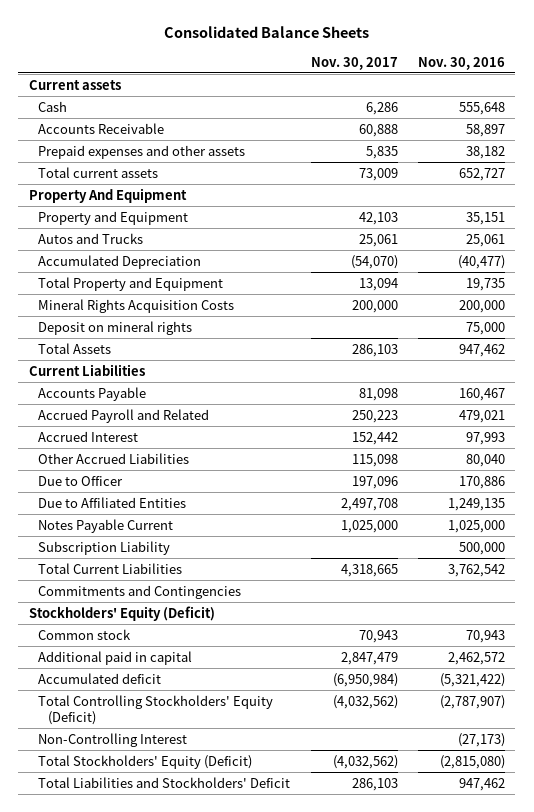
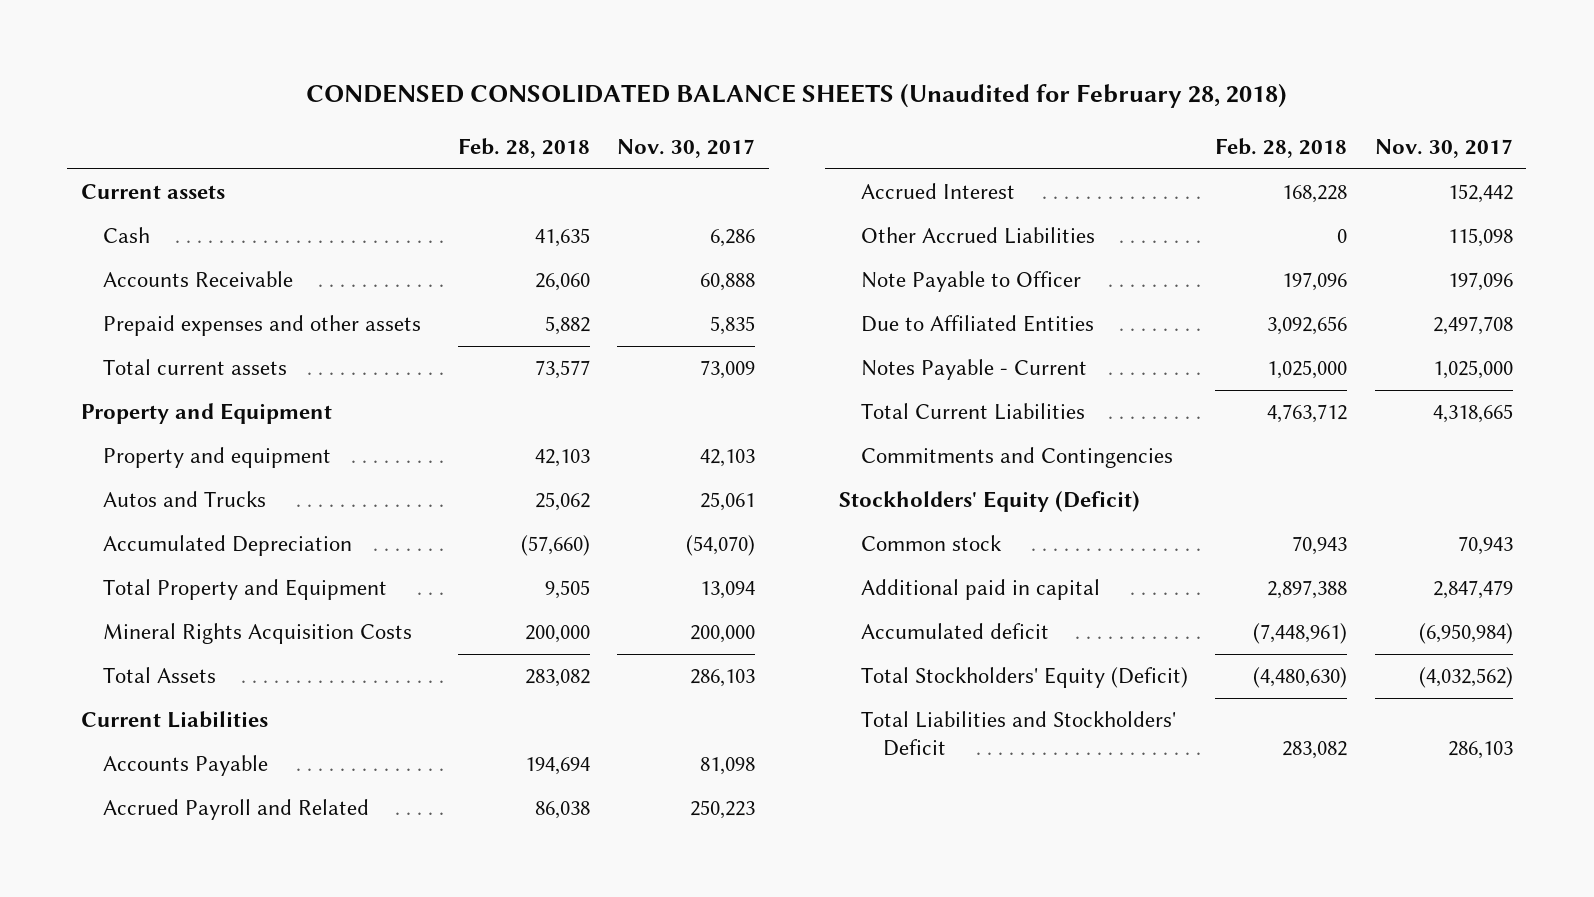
[163,26,369,39] Consolidated Balance Sheets -> [305,82,1287,108] CONDENSED CONSOLIDATED BALANCE SHEETS (Unaudited for February 28, 2018)
[418,56,506,70] Nov. 30, 2016 -> none
none -> [457,137,590,158] Feb. 28, 2018
[28,187,187,203] Property And Equipment -> [80,403,332,425] Property and Equipment
[38,210,189,225] Property and Equipment -> [103,447,332,469] Property and equipment
[38,320,193,335] Deposit on mineral rights -> none
[38,475,124,486] Due to Officer -> [860,271,1081,293] Note Payable to Officer
[38,540,171,555] Subscription Liability -> none
[38,518,174,533] Notes Payable Current -> [860,359,1087,381] Notes Payable - Current
[38,694,274,726] Total Controlling Stockholders' Equity (Deficit) -> none
[38,732,188,747] Non-Controlling Interest -> none

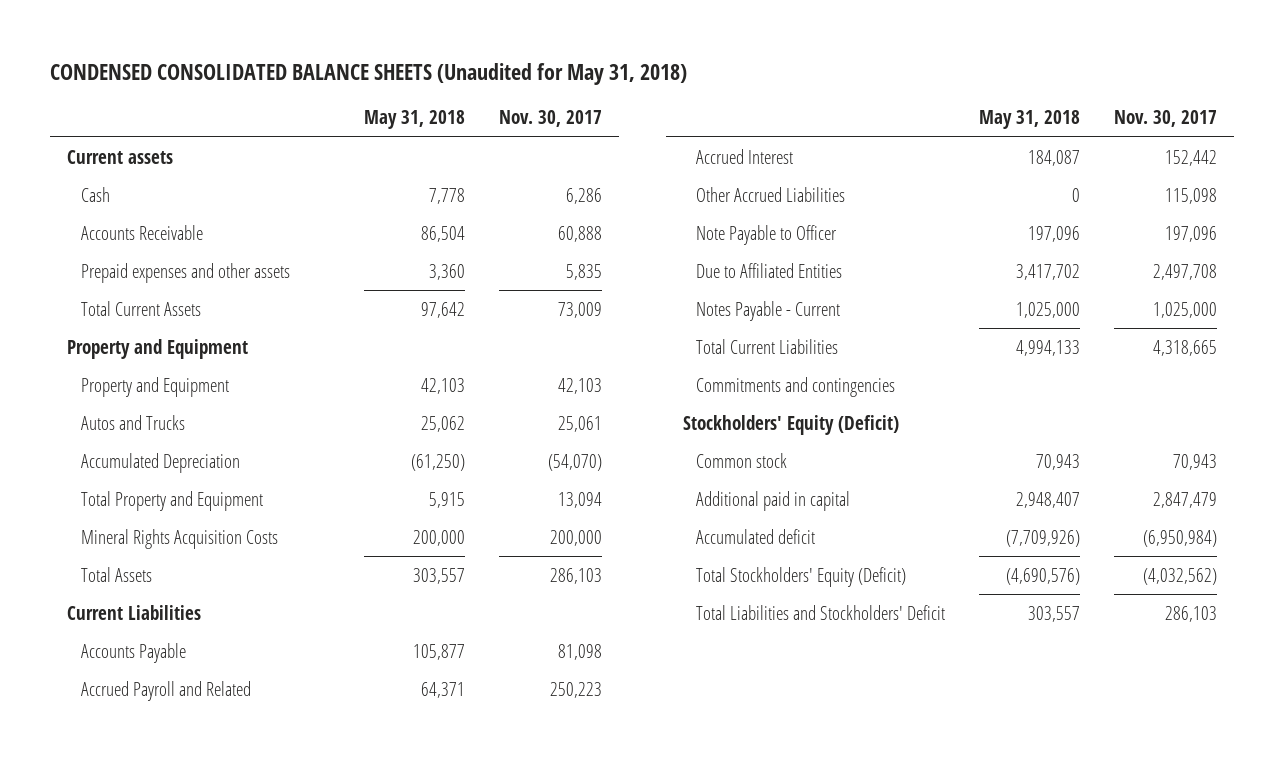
[305,82,1287,108] CONDENSED CONSOLIDATED BALANCE SHEETS (Unaudited for February 28, 2018) -> [50,62,688,85] CONDENSED CONSOLIDATED BALANCE SHEETS (Unaudited for May 31, 2018)
[457,137,590,158] Feb. 28, 2018 -> none
none -> [363,110,465,130] May 31, 2018
[103,359,288,376] Total current assets -> [80,300,201,316] Total Current Assets
[103,447,332,469] Property and equipment -> [80,376,229,397] Property and Equipment
[860,447,1173,469] Commitments and Contingencies -> [696,376,896,397] Commitments and contingencies

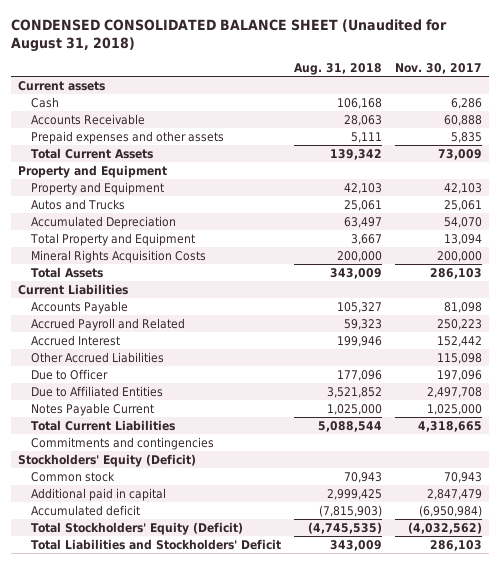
[50,62,688,85] CONDENSED CONSOLIDATED BALANCE SHEETS (Unaudited for May 31, 2018) -> [11,18,448,52] CONDENSED CONSOLIDATED BALANCE SHEET (Unaudited for August 31, 2018)
[363,110,465,130] May 31, 2018 -> none
none -> [293,63,382,76] Aug. 31, 2018
[547,453,602,471] (54,070) -> [444,216,483,228] 54,070
[696,224,838,245] Note Payable to Officer -> [30,368,108,380] Due to Officer
[696,300,841,321] Notes Payable - Current -> [30,402,154,416] Notes Payable Current

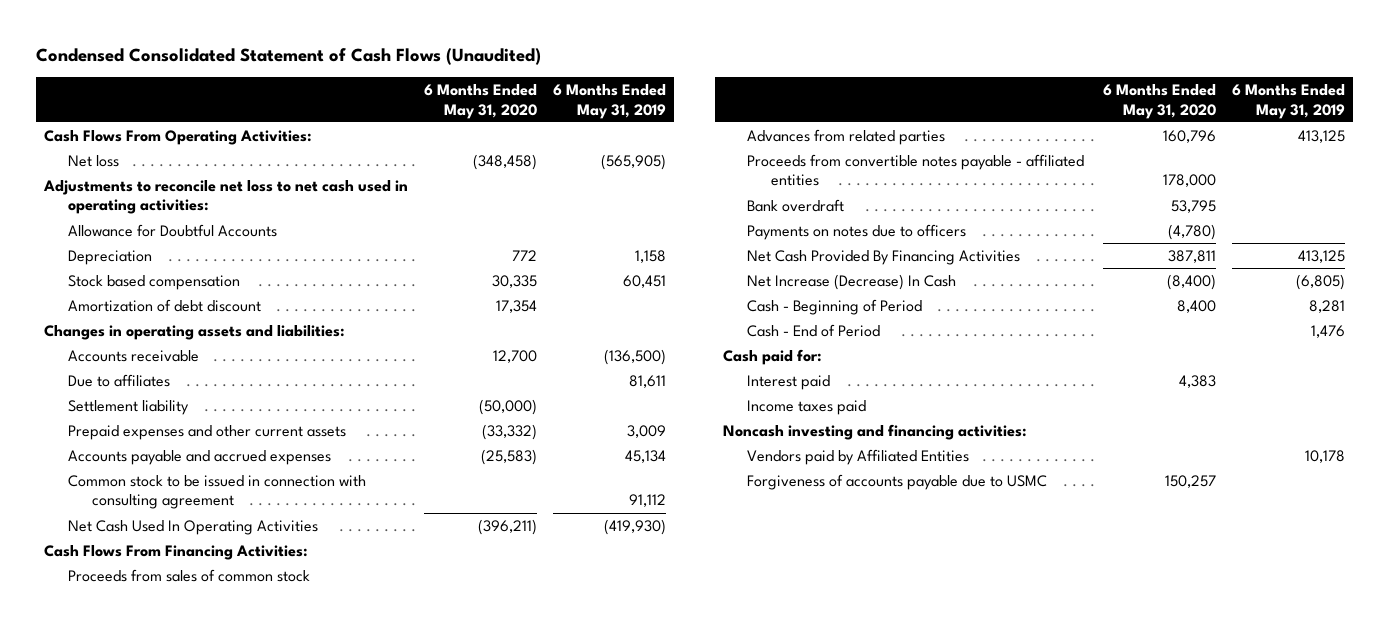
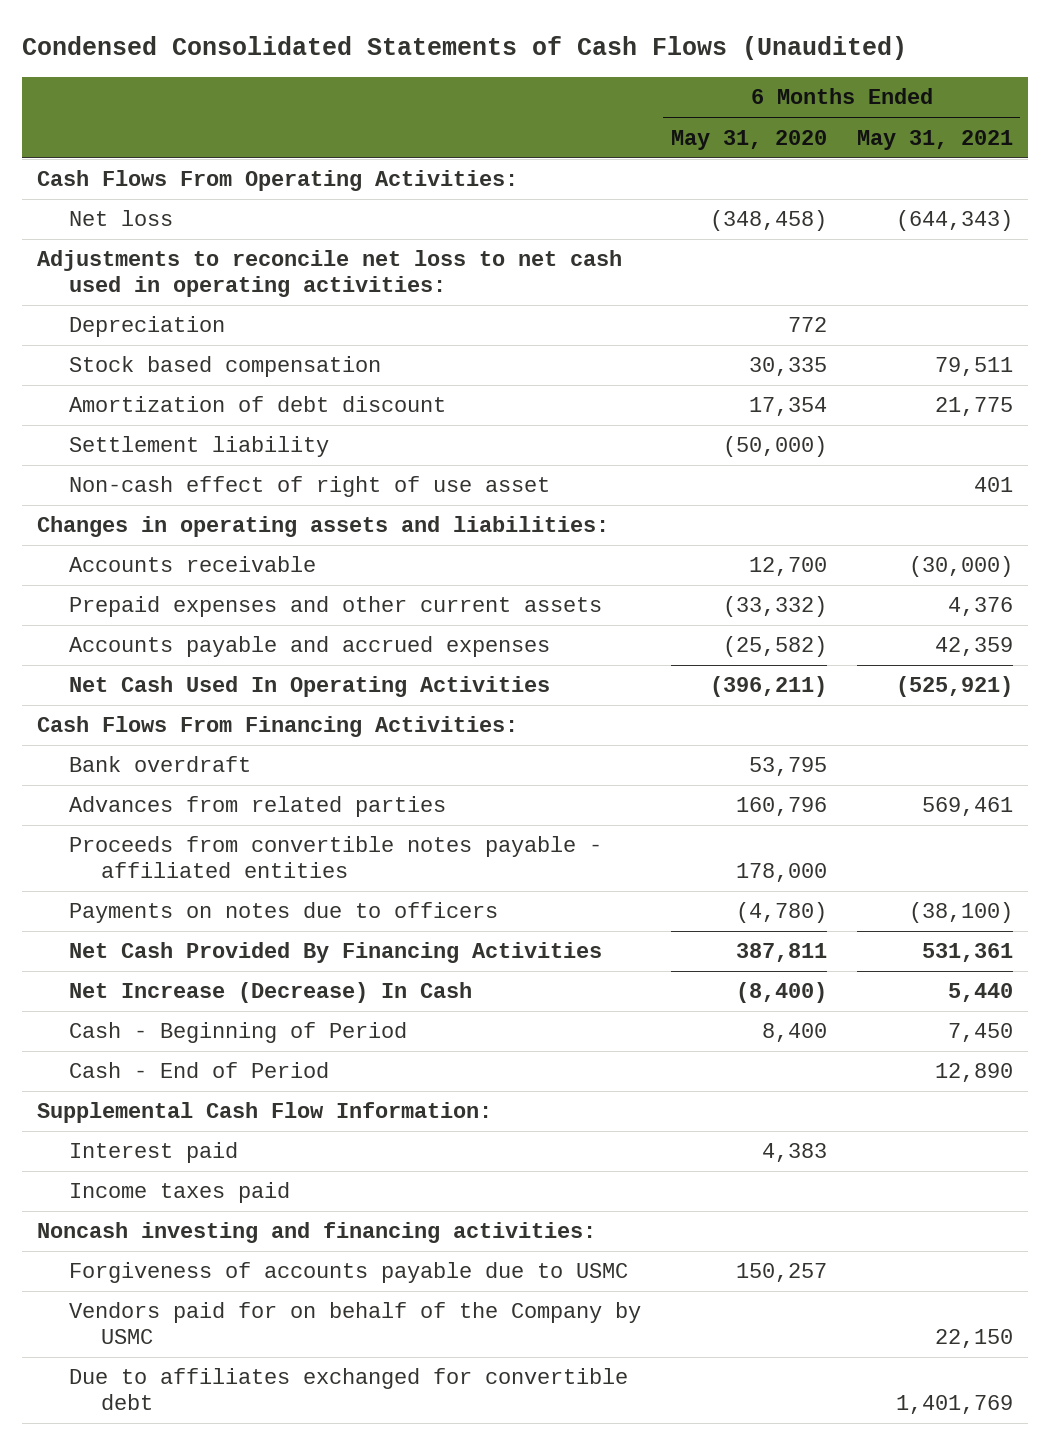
[35,47,541,65] Condensed Consolidated Statement of Cash Flows (Unaudited) -> [21,36,907,61] Condensed Consolidated Statements of Cash Flows (Unaudited)
[553,84,667,119] 6 Months Ended May 31, 2019 -> none
none -> [856,129,1013,150] May 31, 2021
[67,223,277,237] Allowance for Doubtful Accounts -> none
[67,399,189,415] Settlement liability -> [68,436,329,458] Settlement liability
none -> [68,476,550,498] Non-cash effect of right of use asset
[67,373,170,387] Due to affiliates -> none
[67,474,366,510] Common stock to be issued in connection with consulting agreement -> none
[481,448,538,465] (25,583) -> [722,636,827,658] (25,582)
[67,568,310,582] Proceeds from sales of common stock -> none
[747,198,845,212] Bank overdraft -> [68,756,251,773] Bank overdraft
[722,348,822,365] Cash paid for: -> none
none -> [36,1102,492,1124] Supplemental Cash Flow Information:
[747,448,970,465] Vendors paid by Affiliated Entities -> none
none -> [68,1302,641,1345] Vendors paid for on behalf of the Company by USMC
none -> [68,1368,628,1411] Due to affiliates exchanged for convertible debt

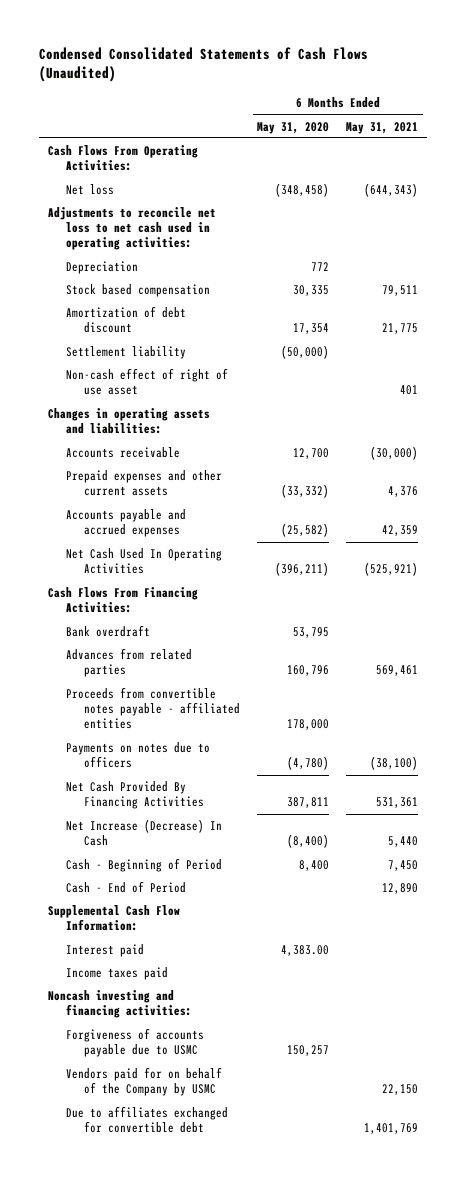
[761,1143,827,1163] 4,383 -> [280,945,329,957] 4,383.00

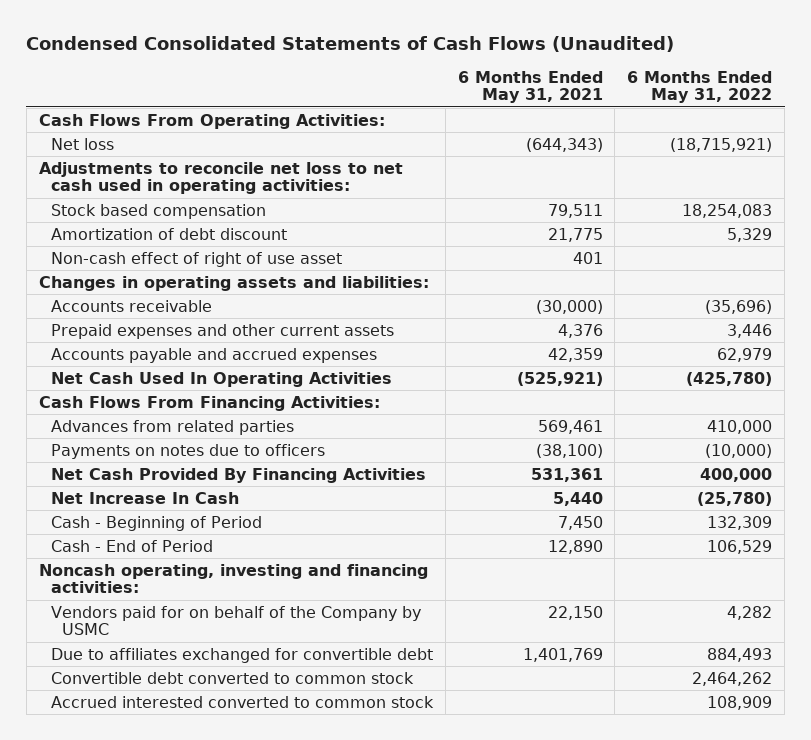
[256,121,329,134] May 31, 2020 -> none
none -> [627,70,773,104] 6 Months Ended May 31, 2022
[65,261,138,275] Depreciation -> none
[65,346,186,360] Settlement liability -> none
[65,625,150,638] Bank overdraft -> none
[65,687,240,730] Proceeds from convertible notes payable - affiliated entities -> none
[65,819,222,847] Net Increase (Decrease) In Cash -> [50,491,239,504] Net Increase In Cash
[47,905,180,932] Supplemental Cash Flow Information: -> none
[65,944,144,958] Interest paid -> none
[65,967,168,981] Income taxes paid -> none
[65,1028,204,1058] Forgiveness of accounts payable due to USMC -> none
[47,990,192,1019] Noncash investing and financing activities: -> [38,563,428,594] Noncash operating, investing and financing activities:
none -> [50,671,414,684] Convertible debt converted to common stock
none -> [50,695,434,708] Accrued interested converted to common stock

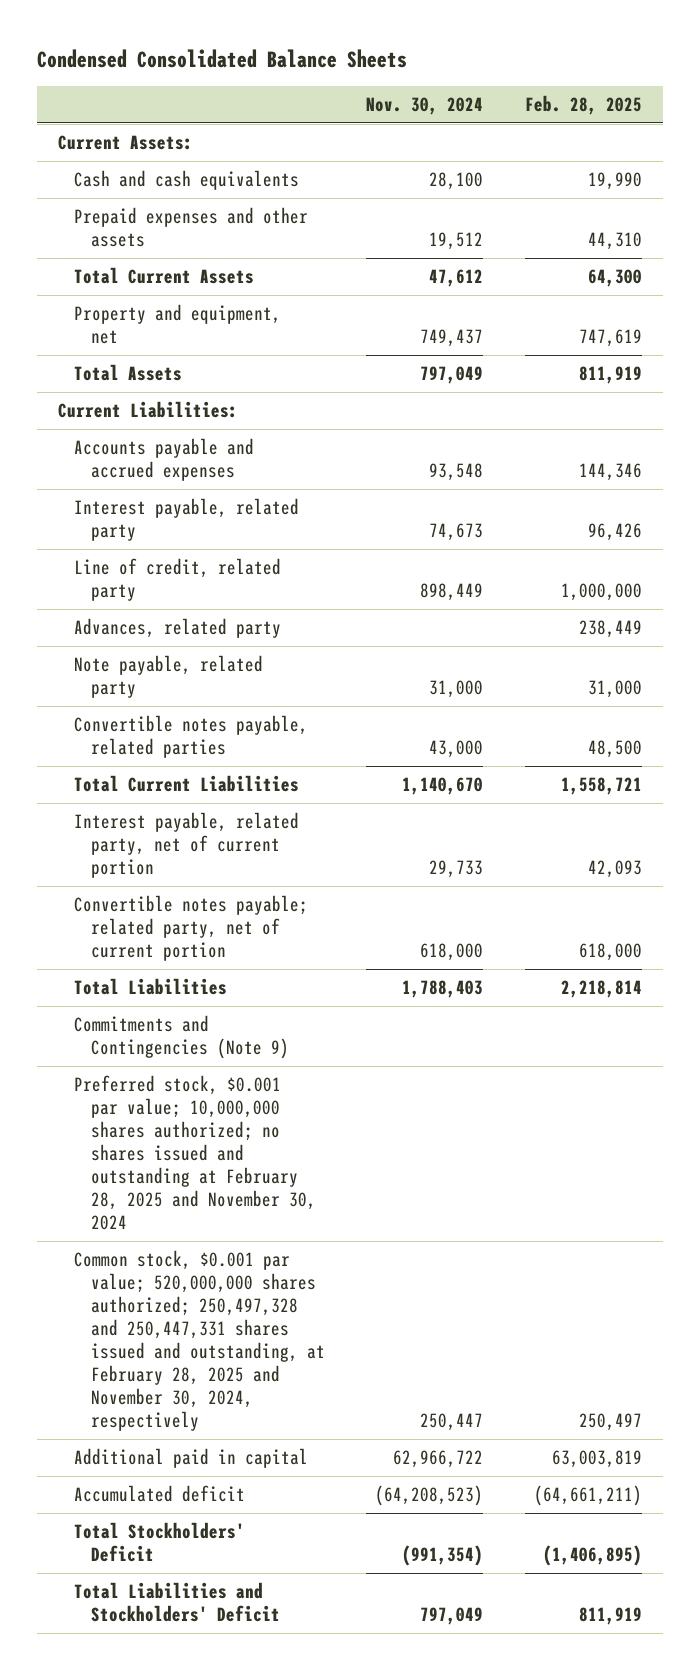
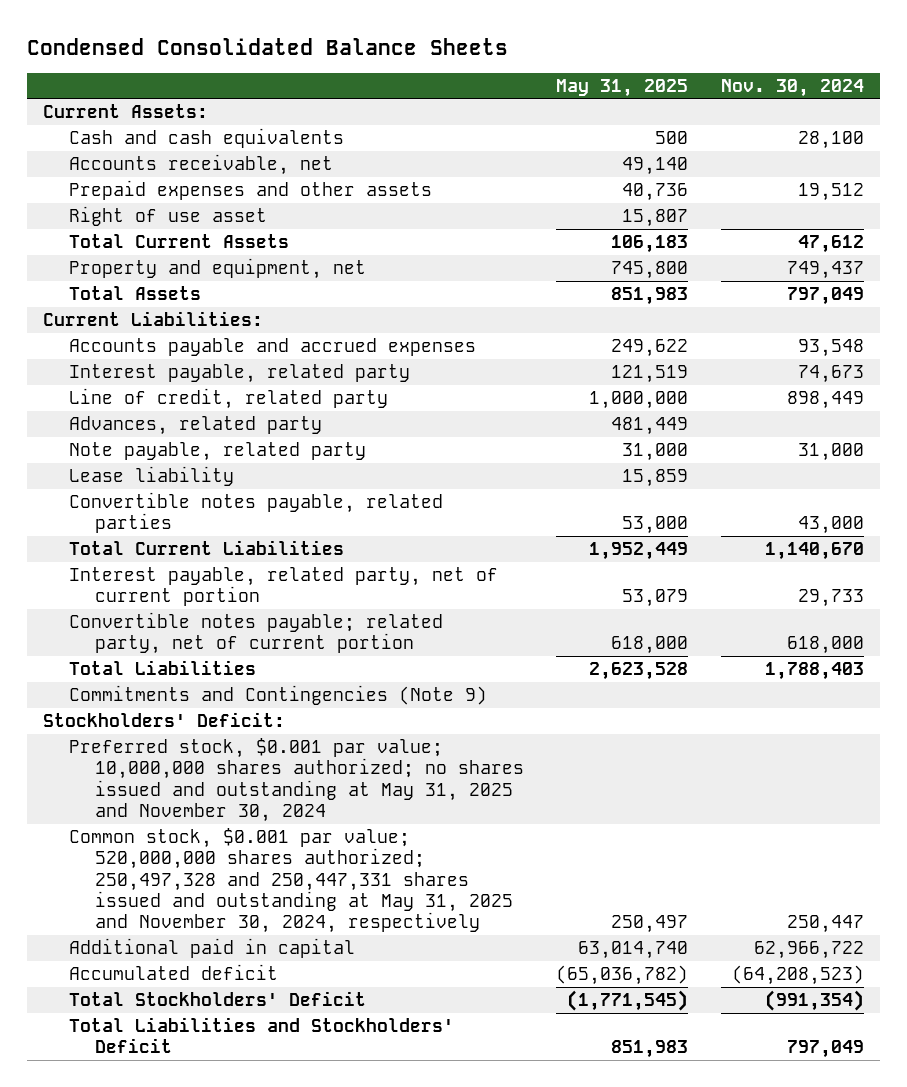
[525,94,643,115] Feb. 28, 2025 -> none
none -> [556,78,689,97] May 31, 2025
none -> [68,154,333,176] Accounts receivable, net
none -> [68,206,267,227] Right of use asset
none -> [68,466,234,487] Lease liability
none -> [43,712,286,728] Stockholders' Deficit:
[74,1075,316,1231] Preferred stock, $0.001 par value; 10,000,000 shares authorized; no shares issued and outstanding at February 28, 2025 and November 30, 2024 -> [68,738,524,822] Preferred stock, $0.001 par value; 10,000,000 shares authorized; no shares issued and outstanding at May 31, 2025 and November 30, 2024
[74,1250,325,1432] Common stock, $0.001 par value; 520,000,000 shares authorized; 250,497,328 and 250,447,331 shares issued and outstanding, at February 28, 2025 and November 30, 2024, respectively -> [68,828,513,934] Common stock, $0.001 par value; 520,000,000 shares authorized; 250,497,328 and 250,447,331 shares issued and outstanding at May 31, 2025 and November 30, 2024, respectively

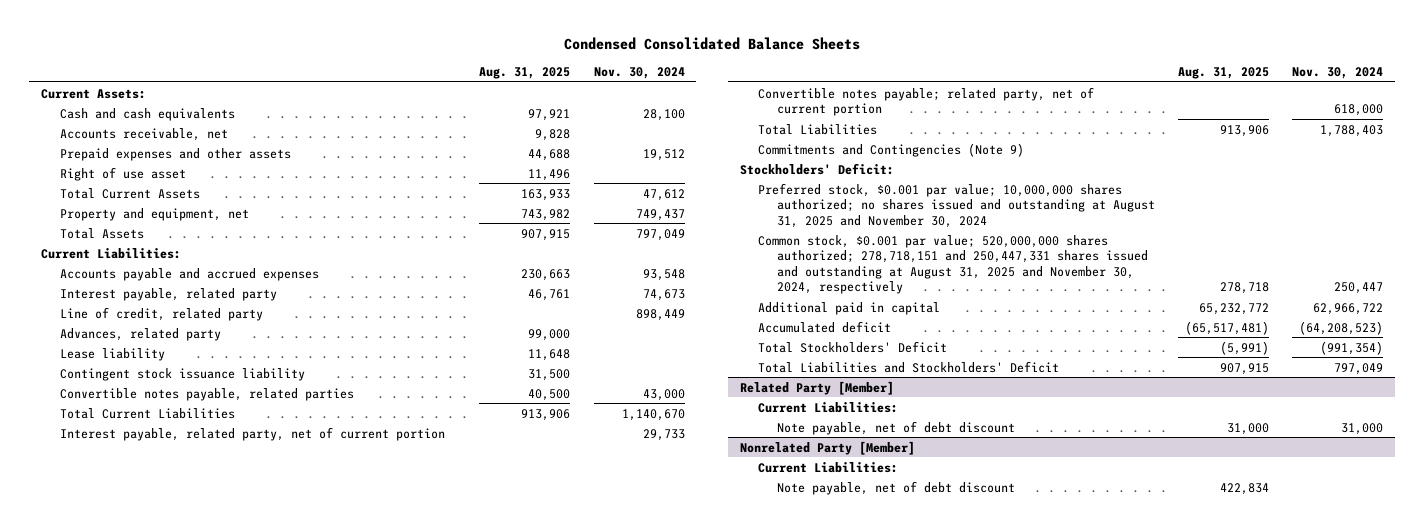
[556,78,689,97] May 31, 2025 -> none
none -> [479,67,571,80] Aug. 31, 2025
[68,442,366,462] Note payable, related party -> none
none -> [59,367,305,381] Contingent stock issuance liability
[68,738,524,822] Preferred stock, $0.001 par value; 10,000,000 shares authorized; no shares issued and outstanding at May 31, 2025 and November 30, 2024 -> [758,182,1155,228] Preferred stock, $0.001 par value; 10,000,000 shares authorized; no shares issued and outstanding at August 31, 2025 and November 30, 2024
[68,828,513,934] Common stock, $0.001 par value; 520,000,000 shares authorized; 250,497,328 and 250,447,331 shares issued and outstanding at May 31, 2025 and November 30, 2024, respectively -> [758,234,1148,295] Common stock, $0.001 par value; 520,000,000 shares authorized; 278,718,151 and 250,447,331 shares issued and outstanding at August 31, 2025 and November 30, 2024, respectively
none -> [739,380,894,395] Related Party [Member]
none -> [758,401,899,413] Current Liabilities:
none -> [776,420,1015,435] Note payable, net of debt discount
none -> [739,440,915,455] Nonrelated Party [Member]
none -> [758,461,899,473] Current Liabilities:
none -> [776,480,1015,495] Note payable, net of debt discount

